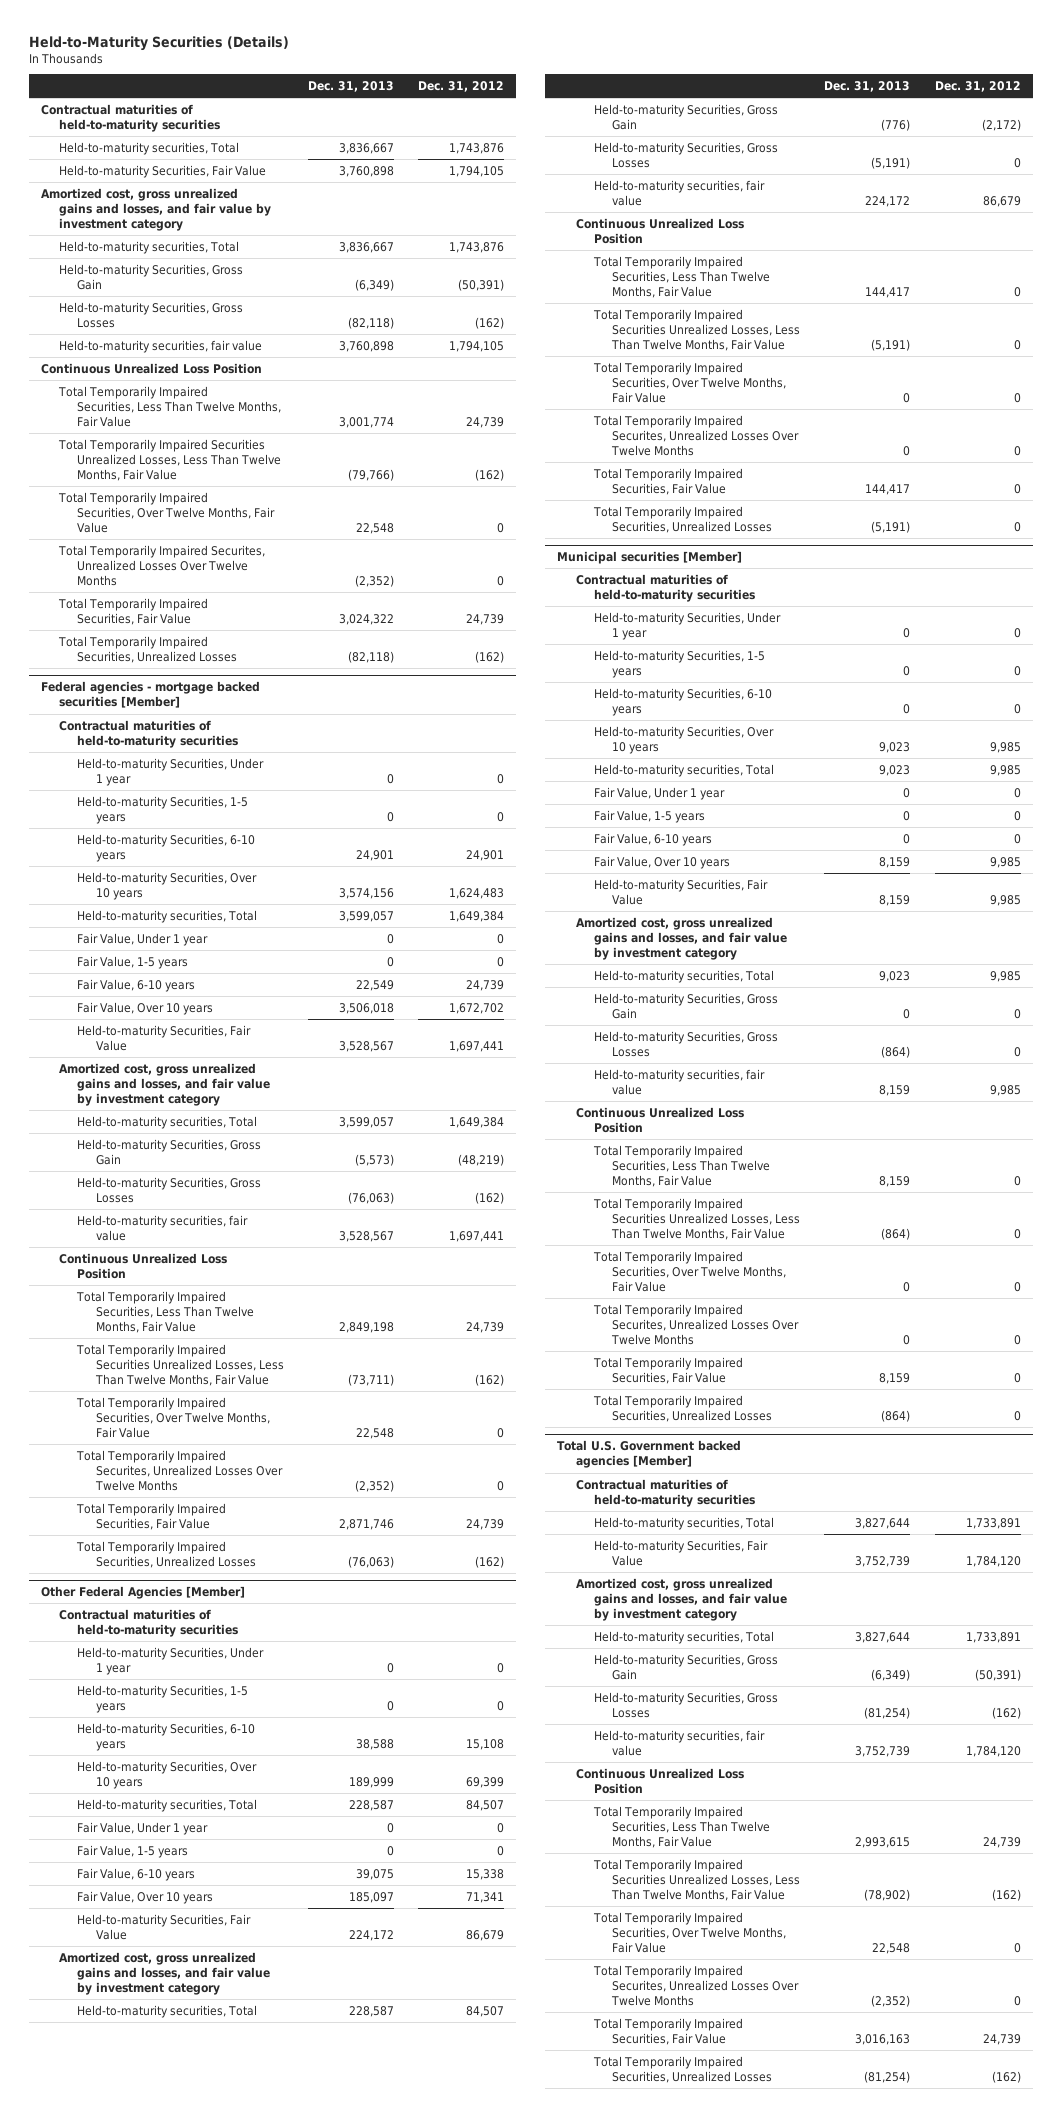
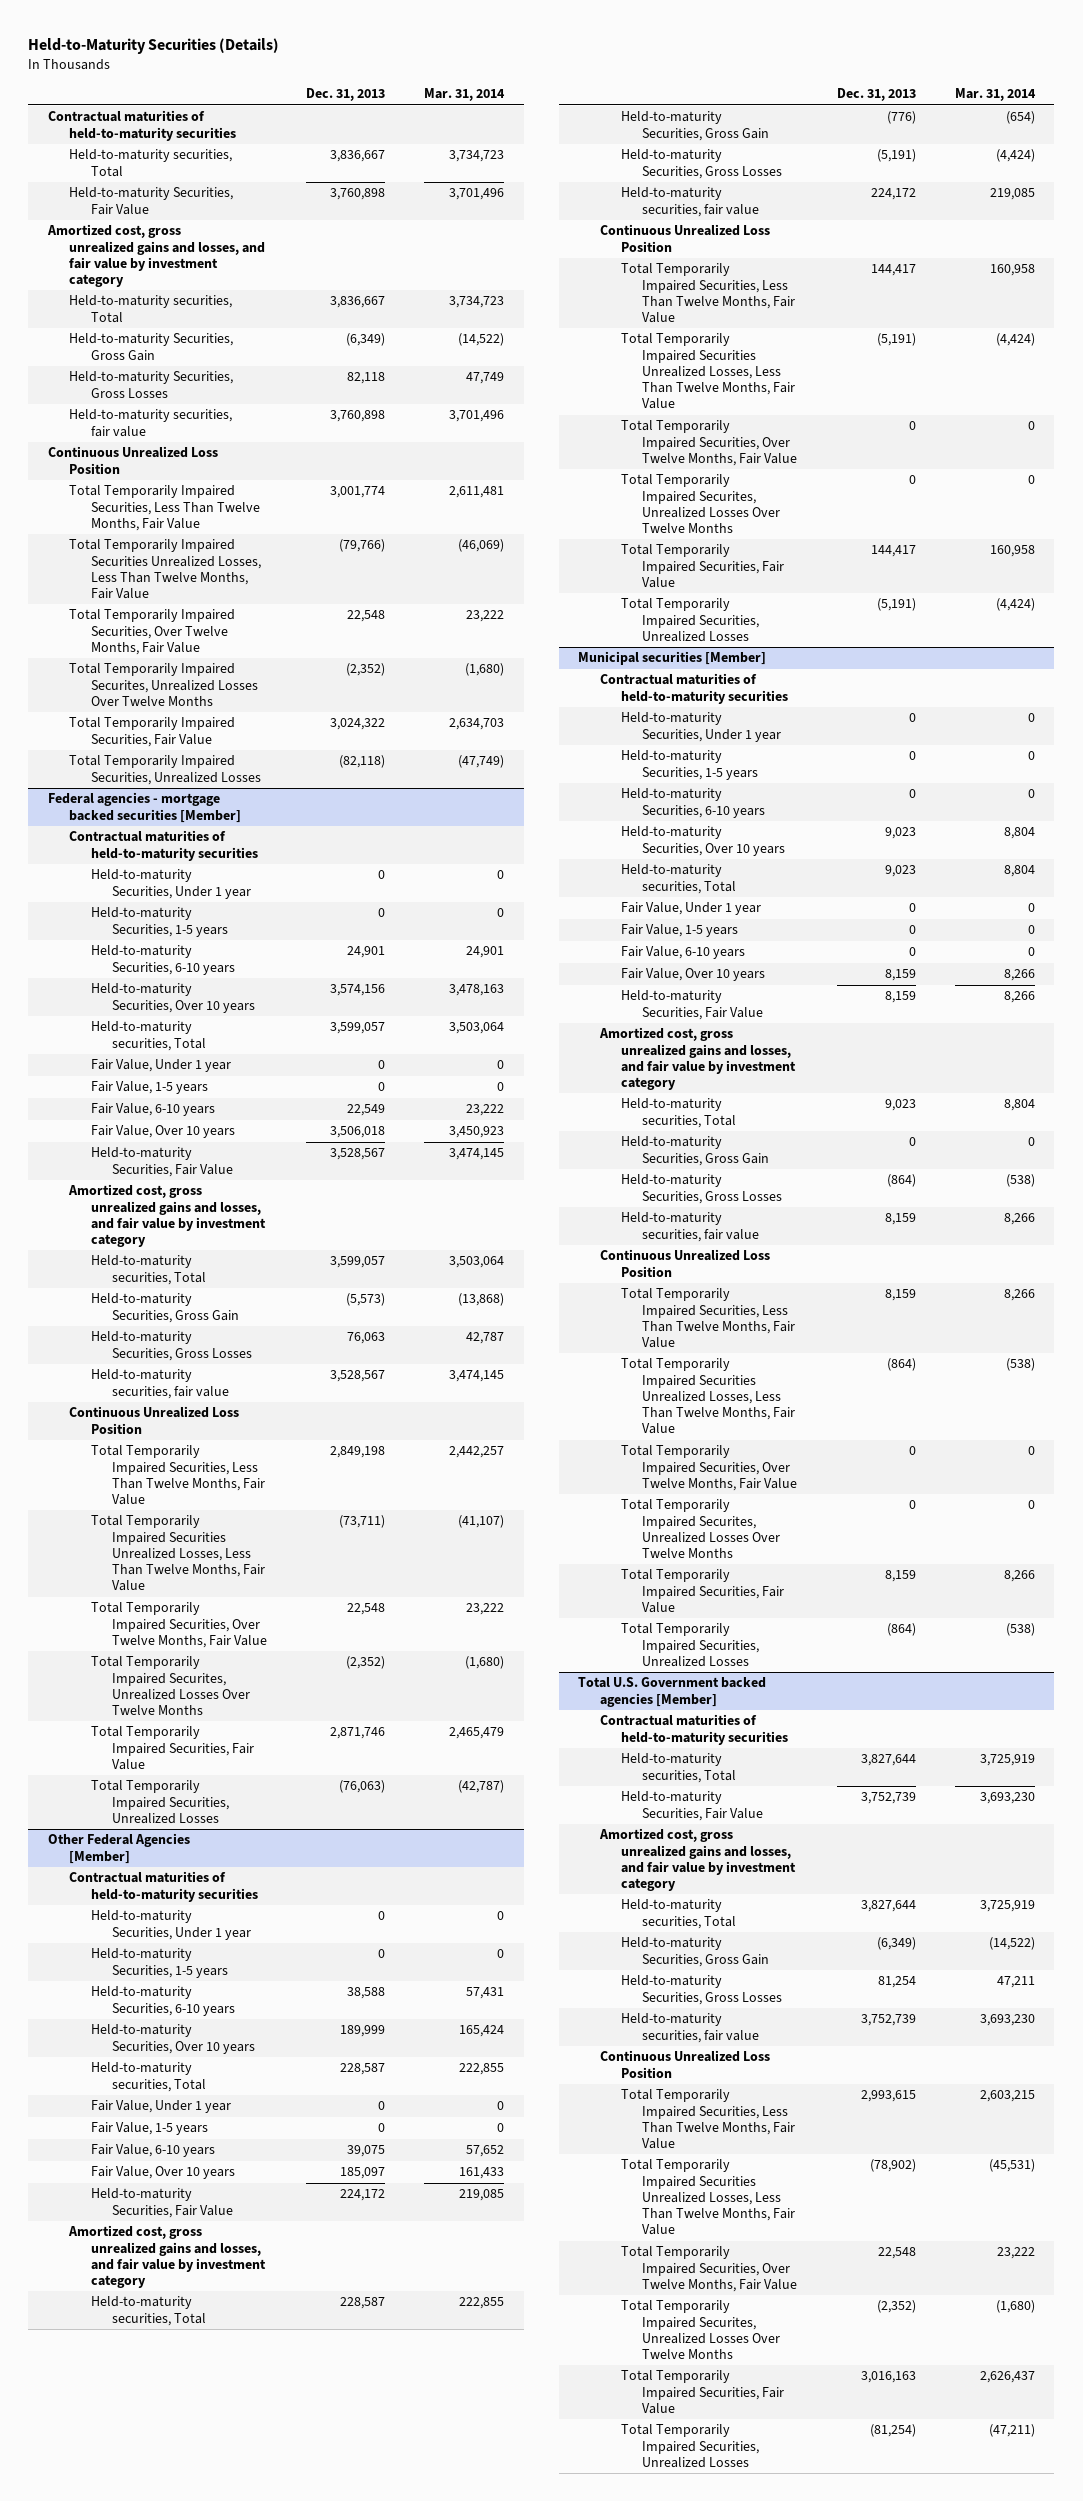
[417,81,504,93] Dec. 31, 2012 -> none
none -> [424,88,506,102] Mar. 31, 2014
[347,316,394,329] (82,118) -> [347,372,386,385] 82,118
[347,1191,394,1204] (76,063) -> [347,1332,386,1345] 76,063
[864,1706,911,1719] (81,254) -> [877,1976,916,1989] 81,254

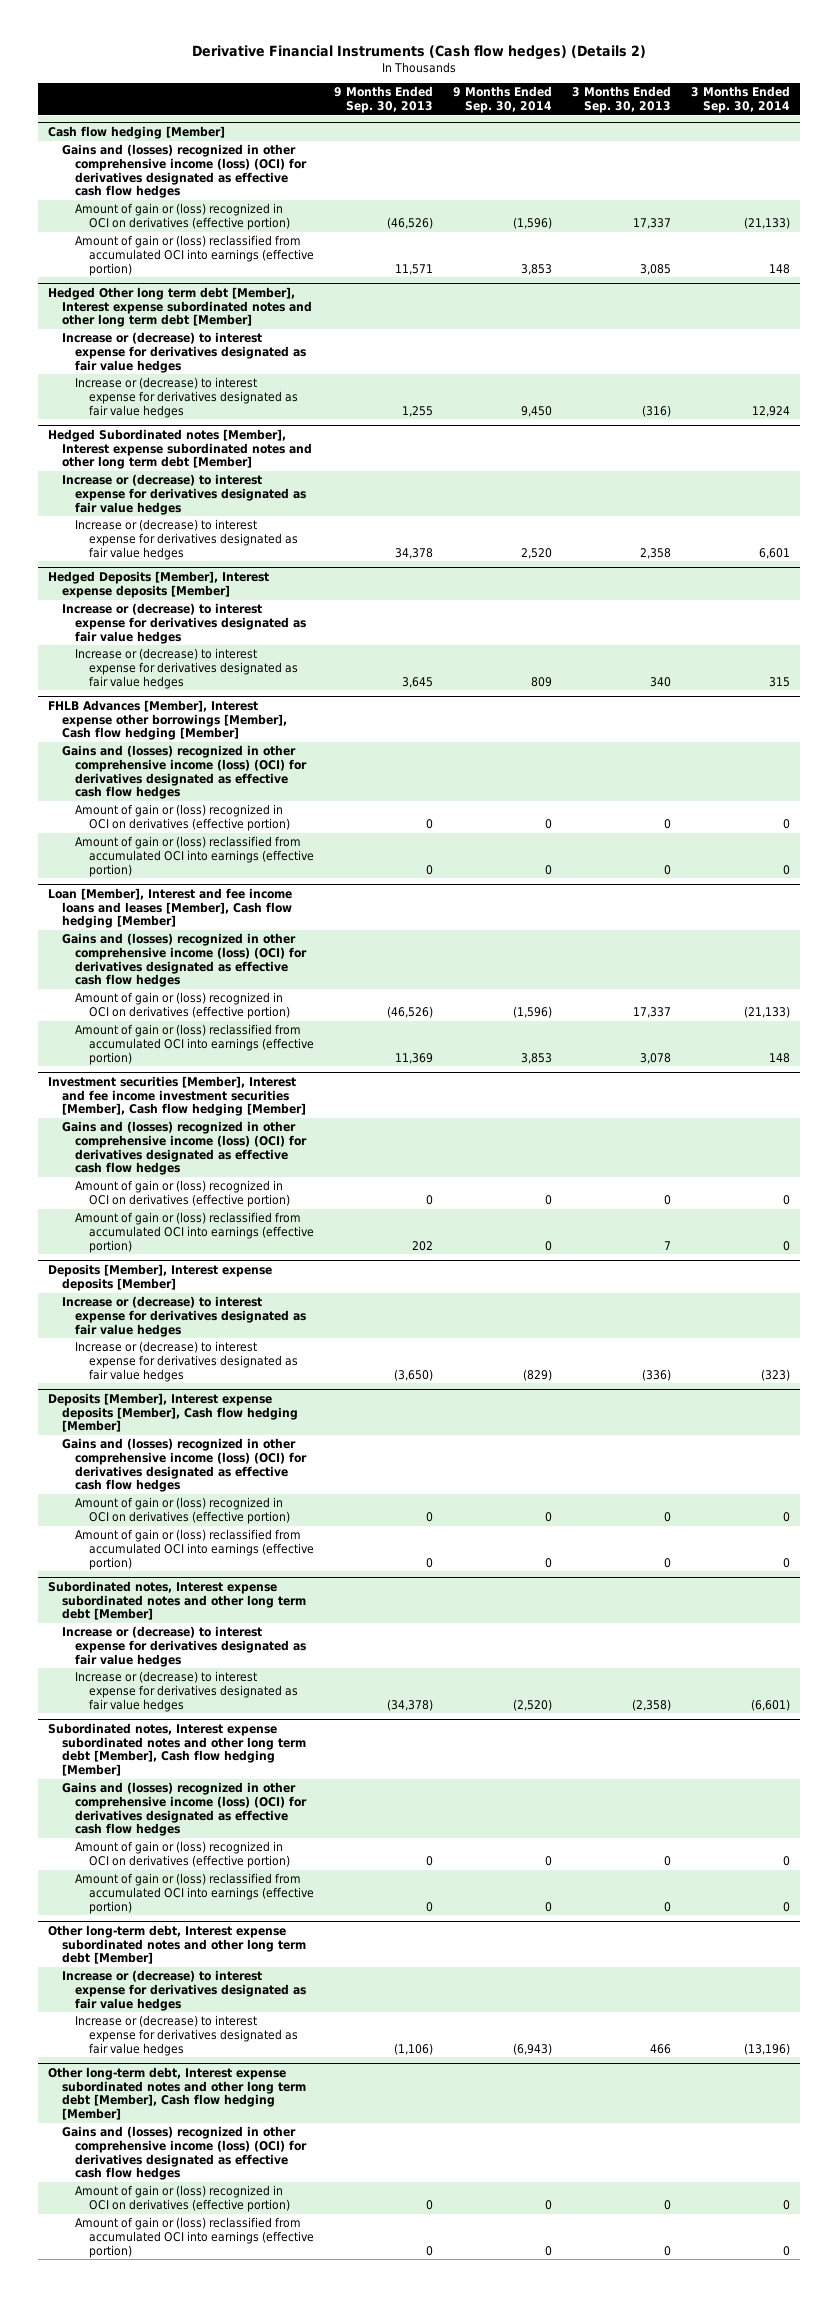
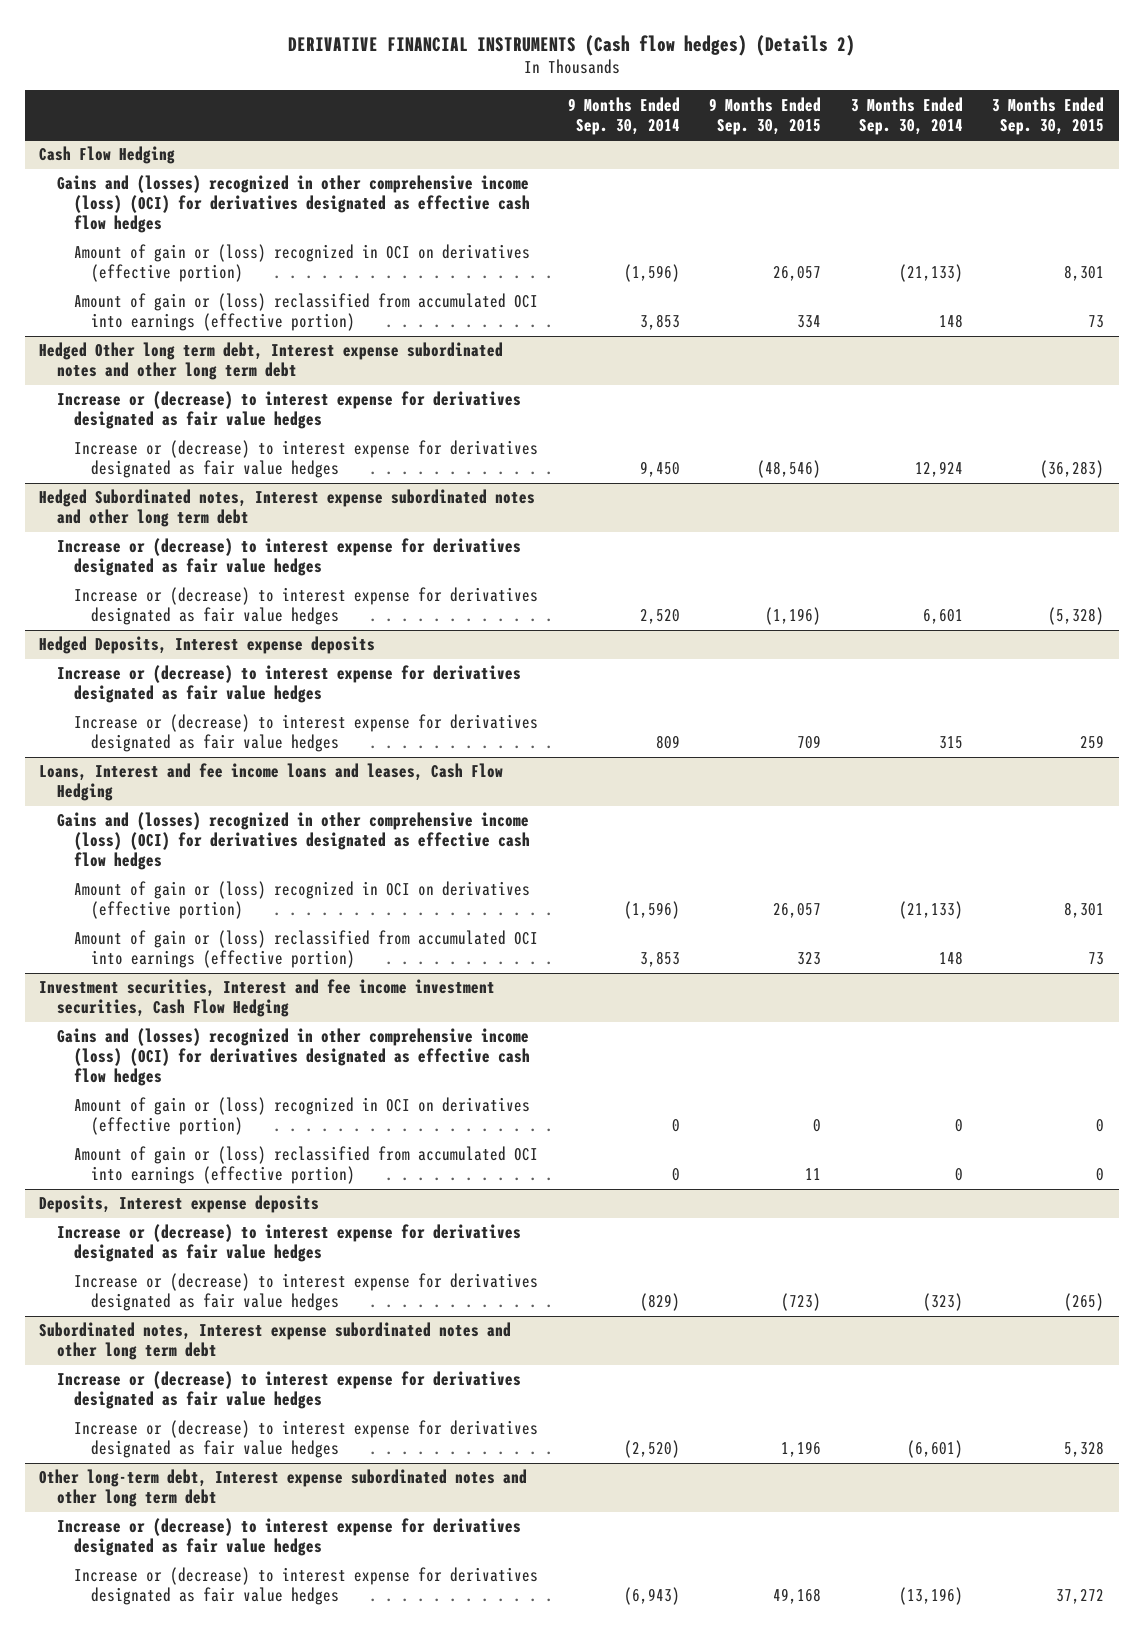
[192,44,647,60] Derivative Financial Instruments (Cash flow hedges) (Details 2) -> [287,34,855,56] DERIVATIVE FINANCIAL INSTRUMENTS (Cash flow hedges) (Details 2)
[334,86,434,113] 9 Months Ended Sep. 30, 2013 -> none
[572,86,672,113] 3 Months Ended Sep. 30, 2013 -> none
none -> [709,96,822,135] 9 Months Ended Sep. 30, 2015
none -> [992,96,1105,135] 3 Months Ended Sep. 30, 2015
[48,126,226,140] Cash flow hedging [Member] -> [39,146,176,165] Cash Flow Hedging
[48,287,312,328] Hedged Other long term debt [Member], Interest expense subordinated notes and other long term debt [Member] -> [39,342,504,381] Hedged Other long term debt, Interest expense subordinated notes and other long term debt
[48,429,312,470] Hedged Subordinated notes [Member], Interest expense subordinated notes and other long term debt [Member] -> [39,489,536,528] Hedged Subordinated notes, Interest expense subordinated notes and other long term debt
[48,571,270,598] Hedged Deposits [Member], Interest expense deposits [Member] -> [39,636,376,655] Hedged Deposits, Interest expense deposits
[48,700,287,741] FHLB Advances [Member], Interest expense other borrowings [Member], Cash flow hedging [Member] -> none
[61,745,308,800] Gains and (losses) recognized in other comprehensive income (loss) (OCI) for derivatives designated as effective cash flow hedges -> none
[75,804,291,831] Amount of gain or (loss) recognized in OCI on derivatives (effective portion) -> none
[75,836,315,877] Amount of gain or (loss) reclassified from accumulated OCI into earnings (effective portion) -> none
[48,888,293,929] Loan [Member], Interest and fee income loans and leases [Member], Cash flow hedging [Member] -> [39,763,504,802] Loans, Interest and fee income loans and leases, Cash Flow Hedging
[48,1076,306,1117] Investment securities [Member], Interest and fee income investment securities [Member], Cash flow hedging [Member] -> [39,979,496,1018] Investment securities, Interest and fee income investment securities, Cash Flow Hedging
[48,1264,273,1291] Deposits [Member], Interest expense deposits [Member] -> [39,1195,320,1214] Deposits, Interest expense deposits
[48,1393,298,1433] Deposits [Member], Interest expense deposits [Member], Cash flow hedging [Member] -> none
[61,1438,308,1493] Gains and (losses) recognized in other comprehensive income (loss) (OCI) for derivatives designated as effective cash flow hedges -> none
[75,1497,291,1524] Amount of gain or (loss) recognized in OCI on derivatives (effective portion) -> none
[75,1529,315,1570] Amount of gain or (loss) reclassified from accumulated OCI into earnings (effective portion) -> none
[48,1581,306,1621] Subordinated notes, Interest expense subordinated notes and other long term debt [Member] -> [39,1322,512,1361] Subordinated notes, Interest expense subordinated notes and other long term debt
[48,1723,306,1776] Subordinated notes, Interest expense subordinated notes and other long term debt [Member], Cash flow hedging [Member] -> none
[61,1782,308,1837] Gains and (losses) recognized in other comprehensive income (loss) (OCI) for derivatives designated as effective cash flow hedges -> none
[75,1841,291,1868] Amount of gain or (loss) recognized in OCI on derivatives (effective portion) -> none
[75,1873,315,1914] Amount of gain or (loss) reclassified from accumulated OCI into earnings (effective portion) -> none
[48,1925,306,1965] Other long-term debt, Interest expense subordinated notes and other long term debt [Member] -> [39,1469,528,1508] Other long-term debt, Interest expense subordinated notes and other long term debt
[48,2067,306,2120] Other long-term debt, Interest expense subordinated notes and other long term debt [Member], Cash flow hedging [Member] -> none
[61,2126,308,2181] Gains and (losses) recognized in other comprehensive income (loss) (OCI) for derivatives designated as effective cash flow hedges -> none
[75,2185,291,2212] Amount of gain or (loss) recognized in OCI on derivatives (effective portion) -> none
[75,2217,315,2258] Amount of gain or (loss) reclassified from accumulated OCI into earnings (effective portion) -> none

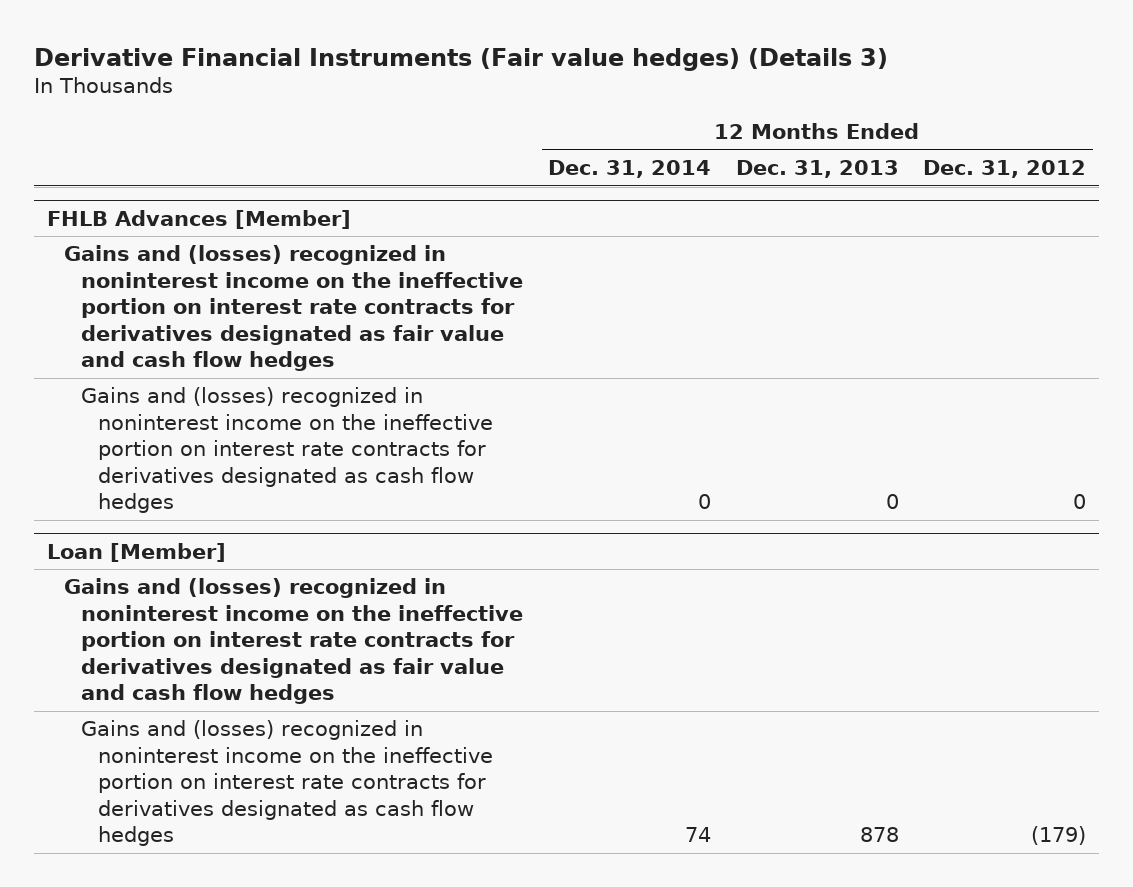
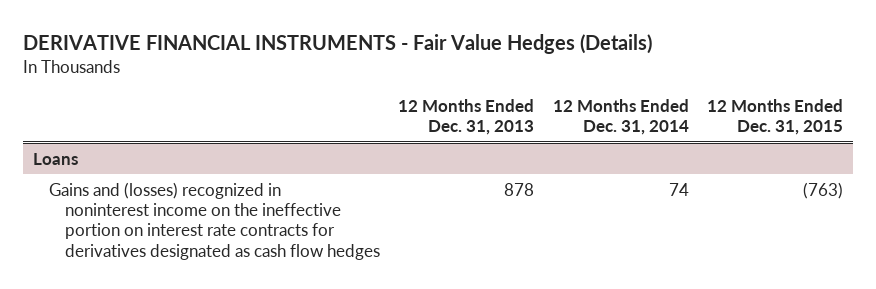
[34,47,889,71] Derivative Financial Instruments (Fair value hedges) (Details 3) -> [23,33,653,54] DERIVATIVE FINANCIAL INSTRUMENTS - Fair Value Hedges (Details)
[923,160,1087,179] Dec. 31, 2012 -> none
none -> [707,99,844,136] 12 Months Ended Dec. 31, 2015
[46,209,351,229] FHLB Advances [Member] -> none
[63,245,523,371] Gains and (losses) recognized in noninterest income on the ineffective portion on interest rate contracts for derivatives designated as fair value and cash flow hedges -> none
[80,387,494,513] Gains and (losses) recognized in noninterest income on the ineffective portion on interest rate contracts for derivatives designated as cash flow hedges -> none
[63,578,523,704] Gains and (losses) recognized in noninterest income on the ineffective portion on interest rate contracts for derivatives designated as fair value and cash flow hedges -> none
[46,542,226,562] Loan [Member] -> [32,152,78,165] Loans

